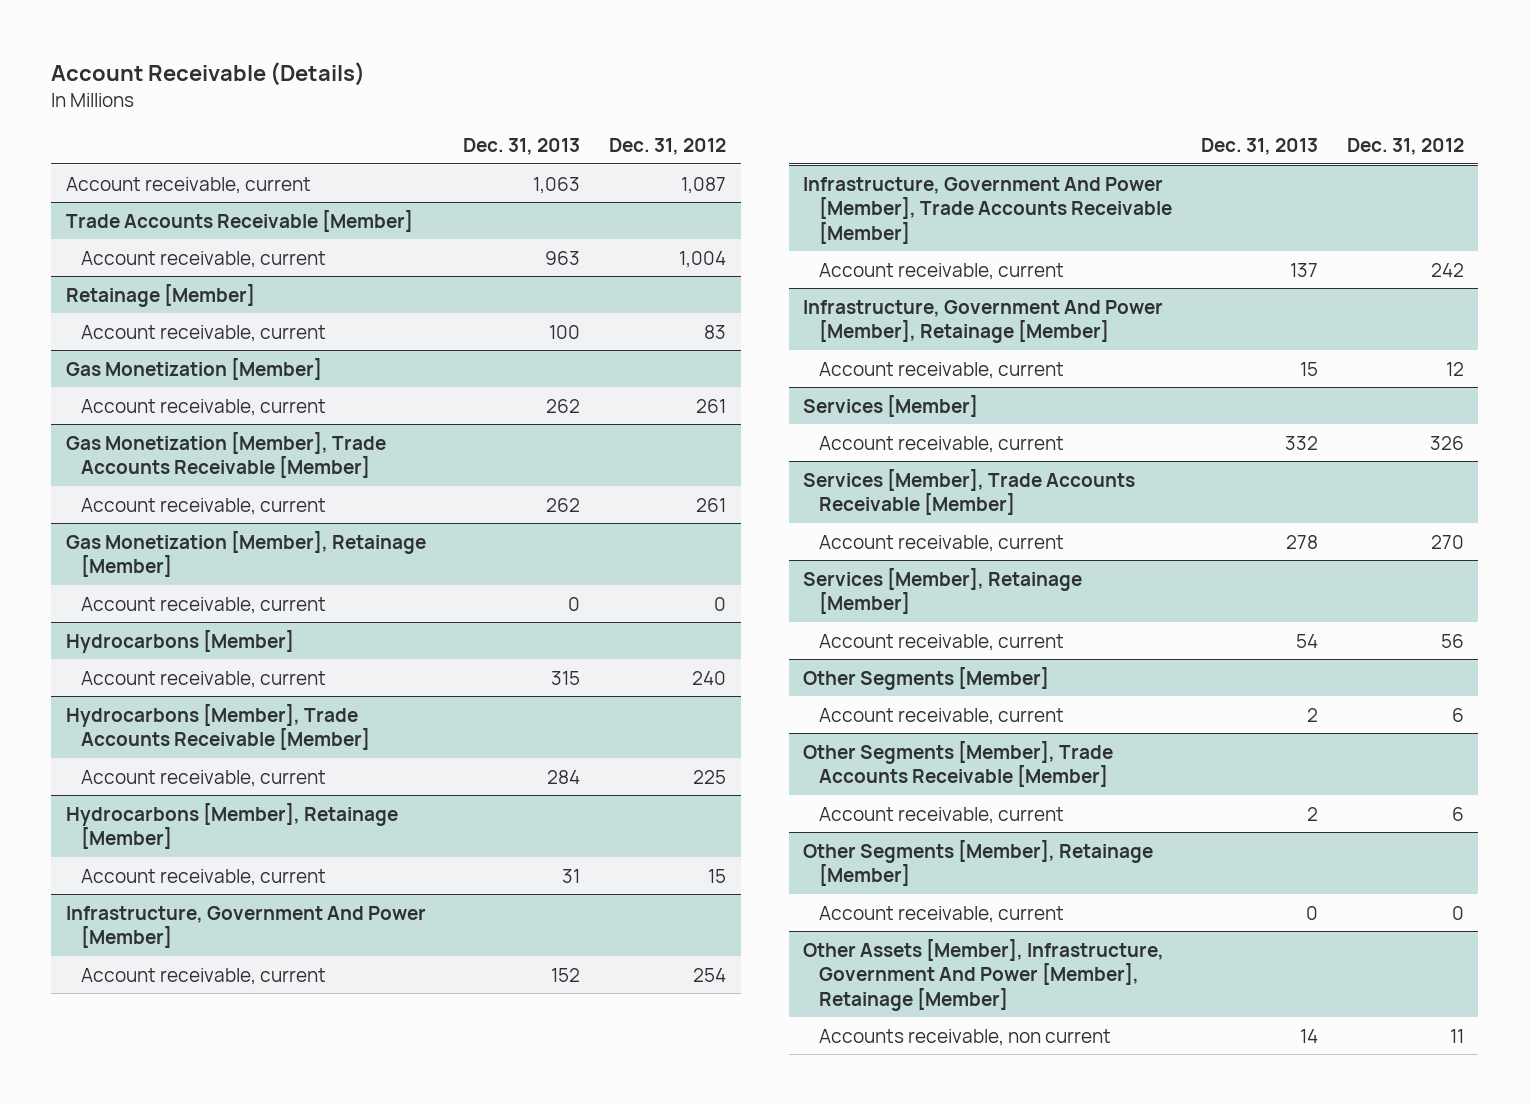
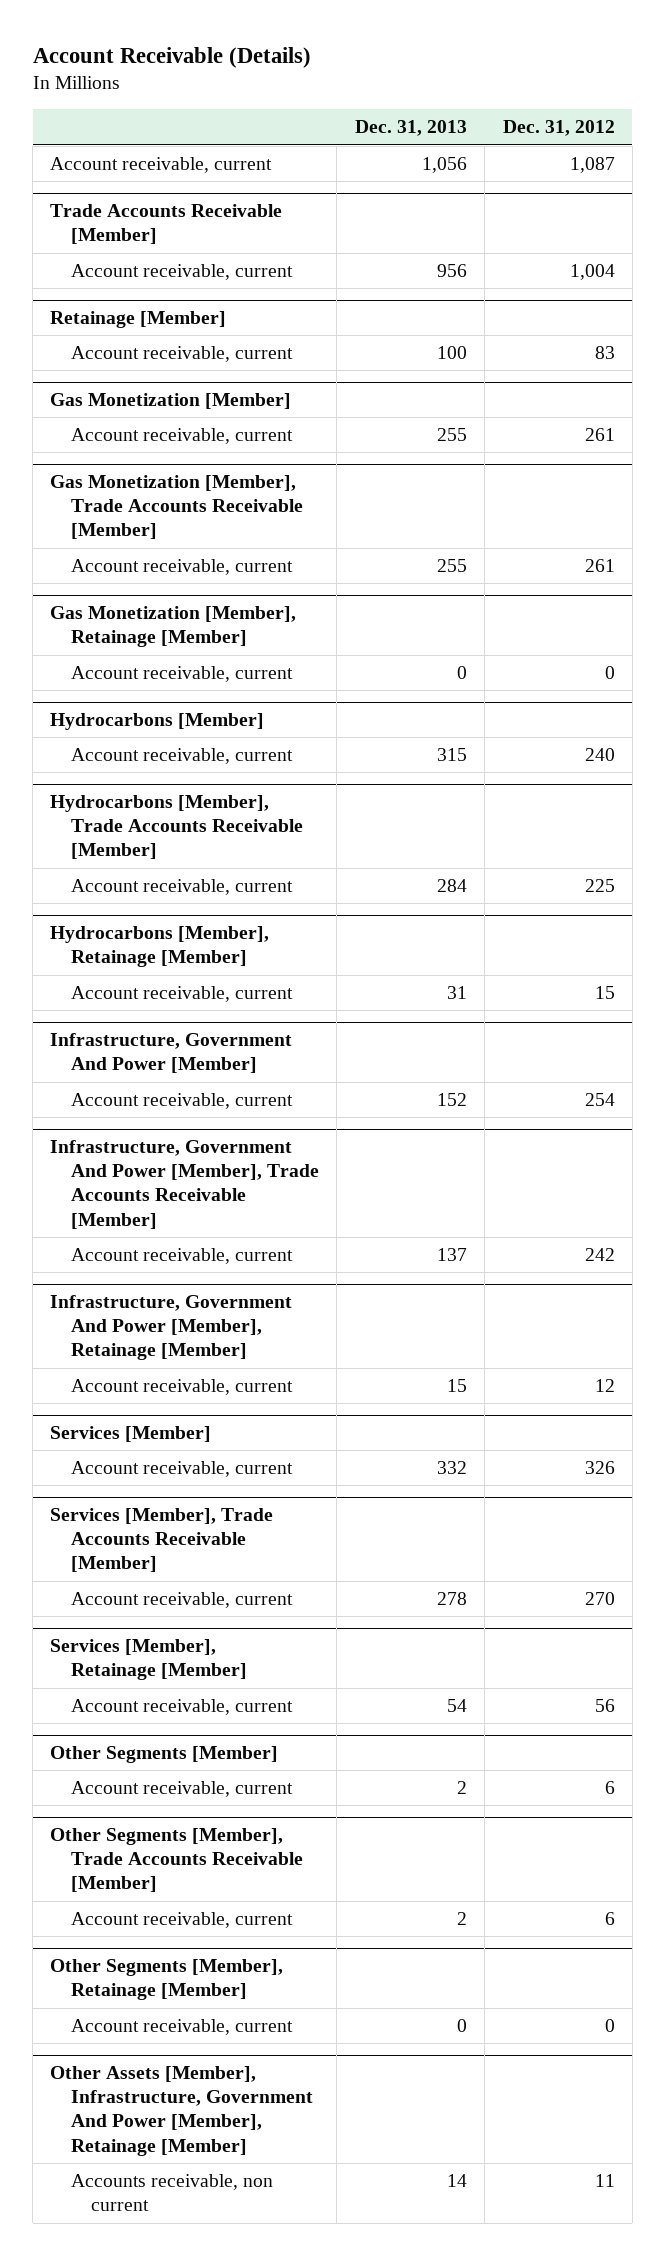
[533,176,581,194] 1,063 -> [421,157,467,174] 1,056
[545,250,581,265] 963 -> [436,264,467,278] 956
[546,398,581,413] 262 -> [436,428,467,442] 255
[546,497,581,512] 262 -> [436,559,467,573] 255

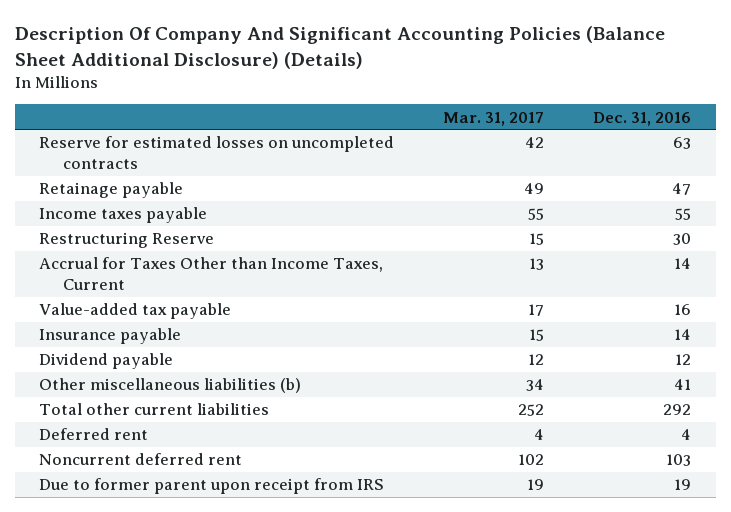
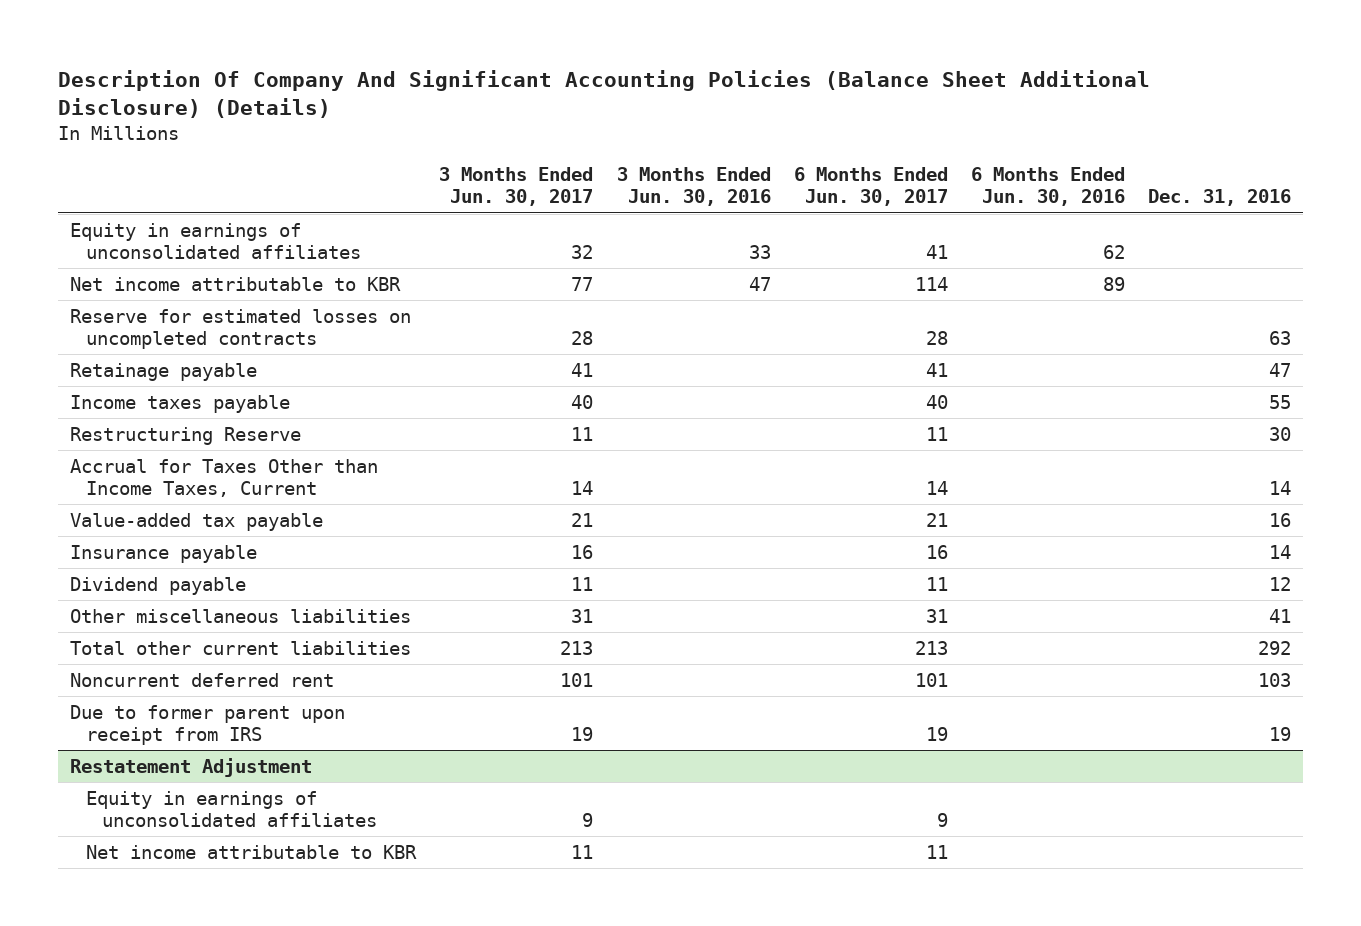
[443,111,545,126] Mar. 31, 2017 -> none
none -> [439,167,594,207] 3 Months Ended Jun. 30, 2017
none -> [616,167,771,207] 3 Months Ended Jun. 30, 2016
none -> [793,167,948,207] 6 Months Ended Jun. 30, 2017
none -> [971,167,1126,207] 6 Months Ended Jun. 30, 2016
none -> [70,222,362,259] Equity in earnings of unconsolidated affiliates
none -> [70,276,402,291] Net income attributable to KBR
[39,378,302,394] Other miscellaneous liabilities (b) -> [70,608,412,623] Other miscellaneous liabilities
[39,428,149,441] Deferred rent -> none
none -> [70,757,313,777] Restatement Adjustment
none -> [86,790,378,827] Equity in earnings of unconsolidated affiliates
none -> [86,844,418,859] Net income attributable to KBR

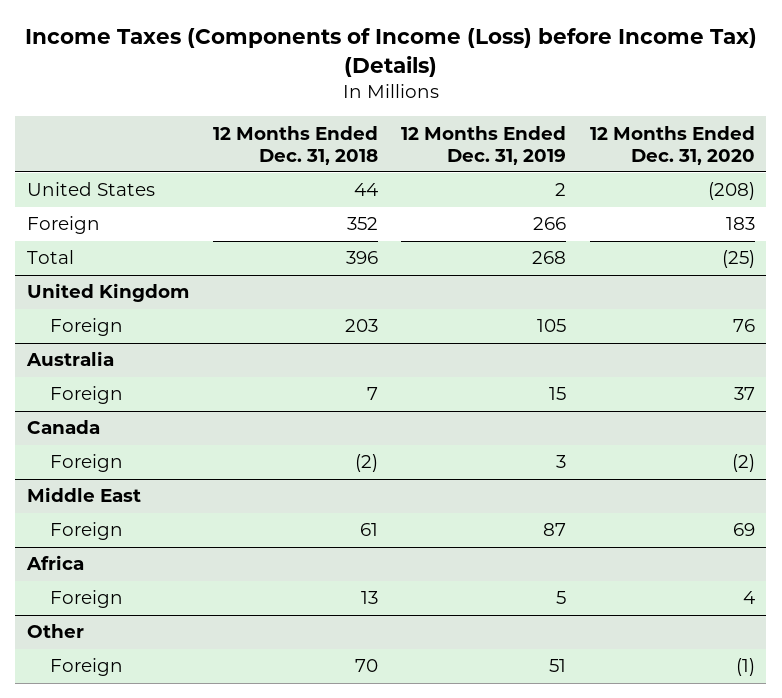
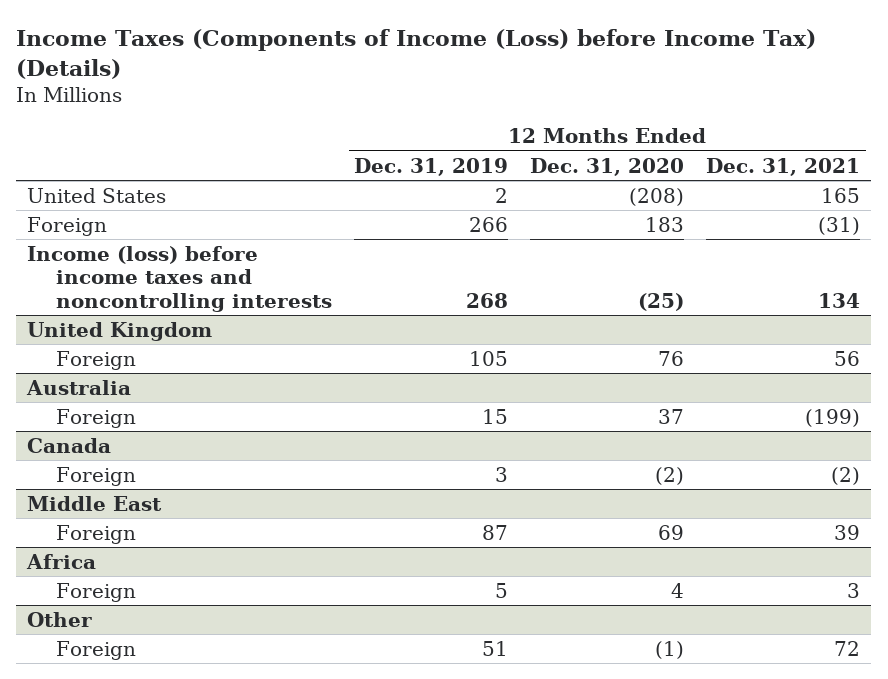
[212,125,378,165] 12 Months Ended Dec. 31, 2018 -> none
none -> [706,157,861,176] Dec. 31, 2021
[26,250,74,265] Total -> [27,245,333,312] Income (loss) before income taxes and noncontrolling interests

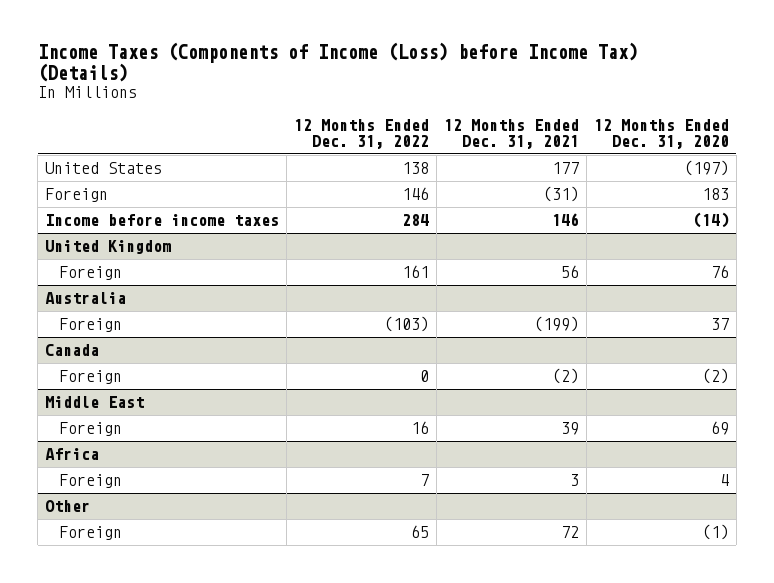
[354,157,509,176] Dec. 31, 2019 -> none
none -> [294,119,430,149] 12 Months Ended Dec. 31, 2022
[629,187,685,206] (208) -> [683,160,729,177] (197)
[821,187,861,203] 165 -> [551,162,579,175] 177
[27,245,333,312] Income (loss) before income taxes and noncontrolling interests -> [45,214,280,227] Income before income taxes
[638,292,685,311] (25) -> [692,212,729,229] (14)
[818,292,861,308] 134 -> [551,213,579,227] 146

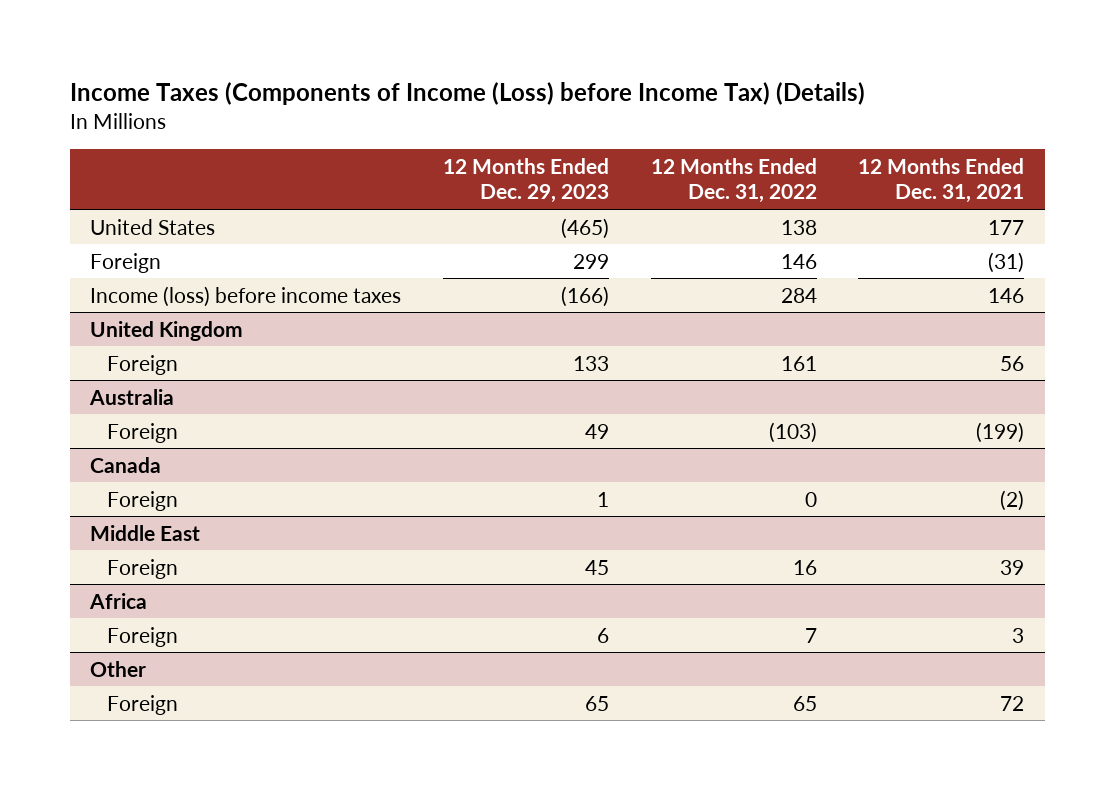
[593,119,729,149] 12 Months Ended Dec. 31, 2020 -> none
none -> [443,157,610,204] 12 Months Ended Dec. 29, 2023
[45,214,280,227] Income before income taxes -> [90,285,402,307] Income (loss) before income taxes

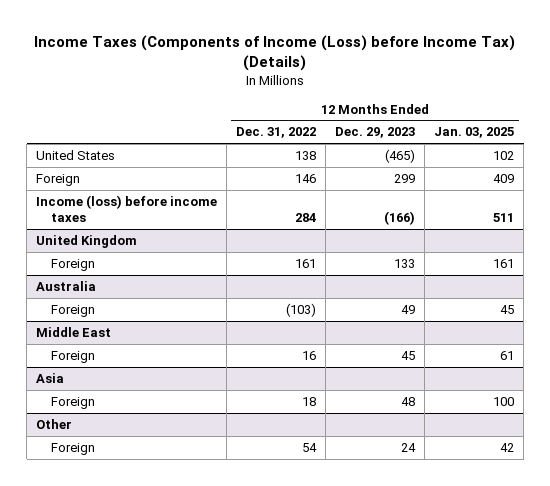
[858,157,1025,204] 12 Months Ended Dec. 31, 2021 -> none
none -> [434,127,515,139] Jan. 03, 2025
[90,456,162,473] Canada -> none
[107,490,179,511] Foreign -> none
[89,592,148,609] Africa -> none
none -> [36,372,65,383] Asia
[597,627,610,643] 6 -> [401,396,416,406] 48
[804,627,817,643] 7 -> [302,396,317,406] 18
[585,695,610,711] 65 -> [401,442,417,452] 24
[792,695,817,711] 65 -> [302,442,318,452] 54

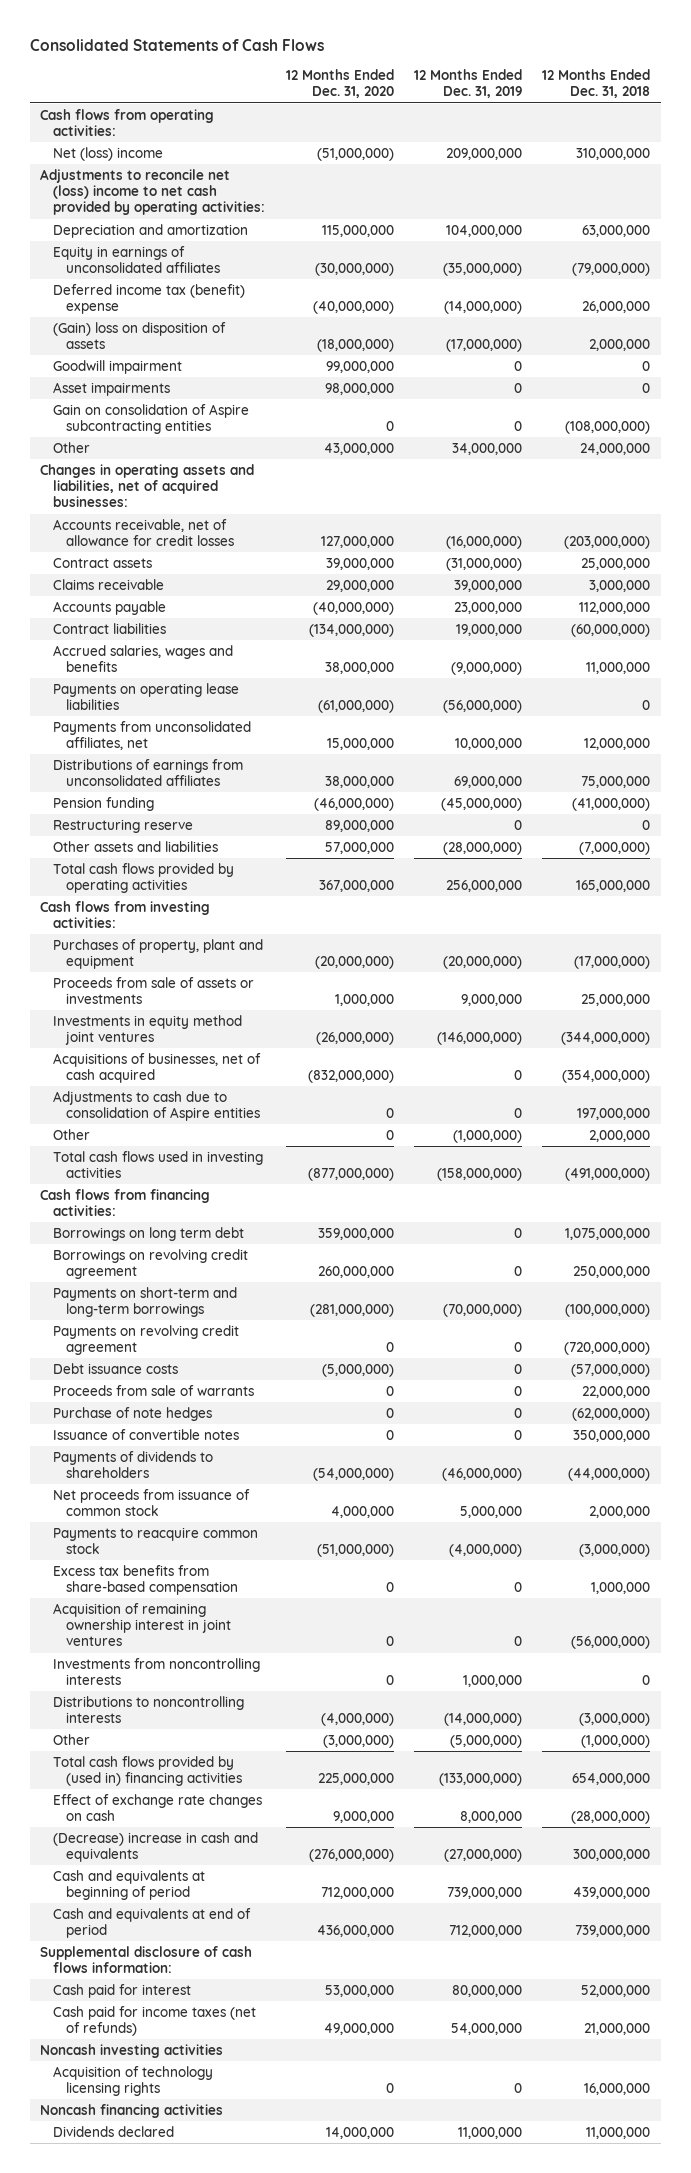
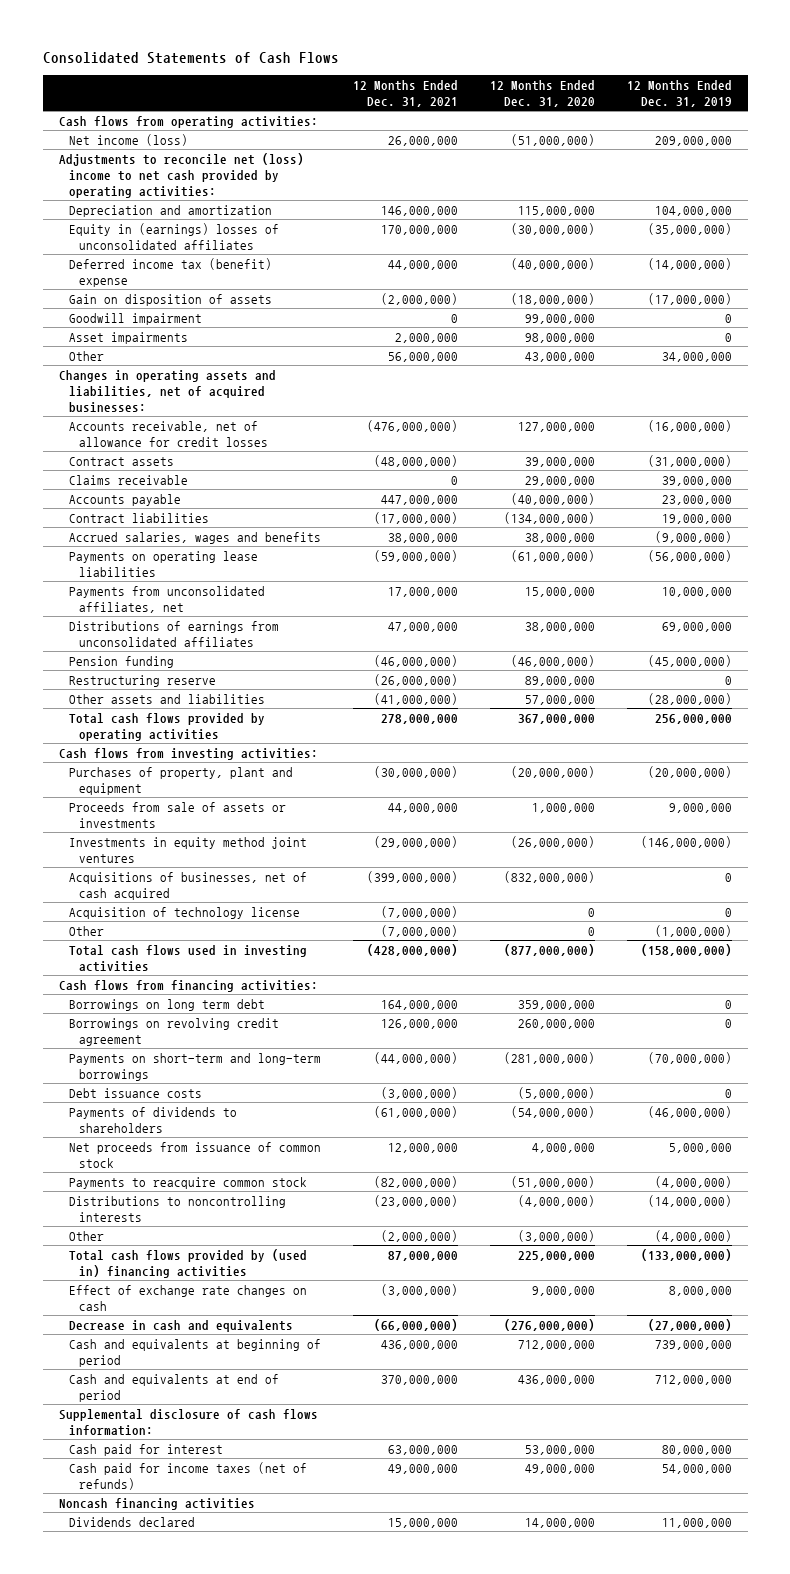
[542,68,651,99] 12 Months Ended Dec. 31, 2018 -> none
none -> [352,79,458,107] 12 Months Ended Dec. 31, 2021
[53,146,164,161] Net (loss) income -> [68,133,188,146] Net income (loss)
[53,245,221,274] Equity in earnings of unconsolidated affiliates -> [68,222,279,250] Equity in (earnings) losses of unconsolidated affiliates
[53,321,227,350] (Gain) loss on disposition of assets -> [68,293,272,306] Gain on disposition of assets
[53,403,250,435] Gain on consolidation of Aspire subcontracting entities -> none
[53,1090,261,1122] Adjustments to cash due to consolidation of Aspire entities -> none
none -> [68,906,300,919] Acquisition of technology license
[53,1324,240,1356] Payments on revolving credit agreement -> none
[53,1384,255,1396] Proceeds from sale of warrants -> none
[53,1406,213,1421] Purchase of note hedges -> none
[53,1428,240,1440] Issuance of convertible notes -> none
[53,1564,239,1596] Excess tax benefits from share-based compensation -> none
[53,1602,232,1647] Acquisition of remaining ownership interest in joint ventures -> none
[53,1657,261,1686] Investments from noncontrolling interests -> none
[450,1734,523,1748] (5,000,000) -> [654,1229,732,1242] (4,000,000)
[53,1831,259,1863] (Decrease) increase in cash and equivalents -> [68,1319,293,1332] Decrease in cash and equivalents
[40,2043,224,2058] Noncash investing activities -> none
[53,2065,214,2097] Acquisition of technology licensing rights -> none

